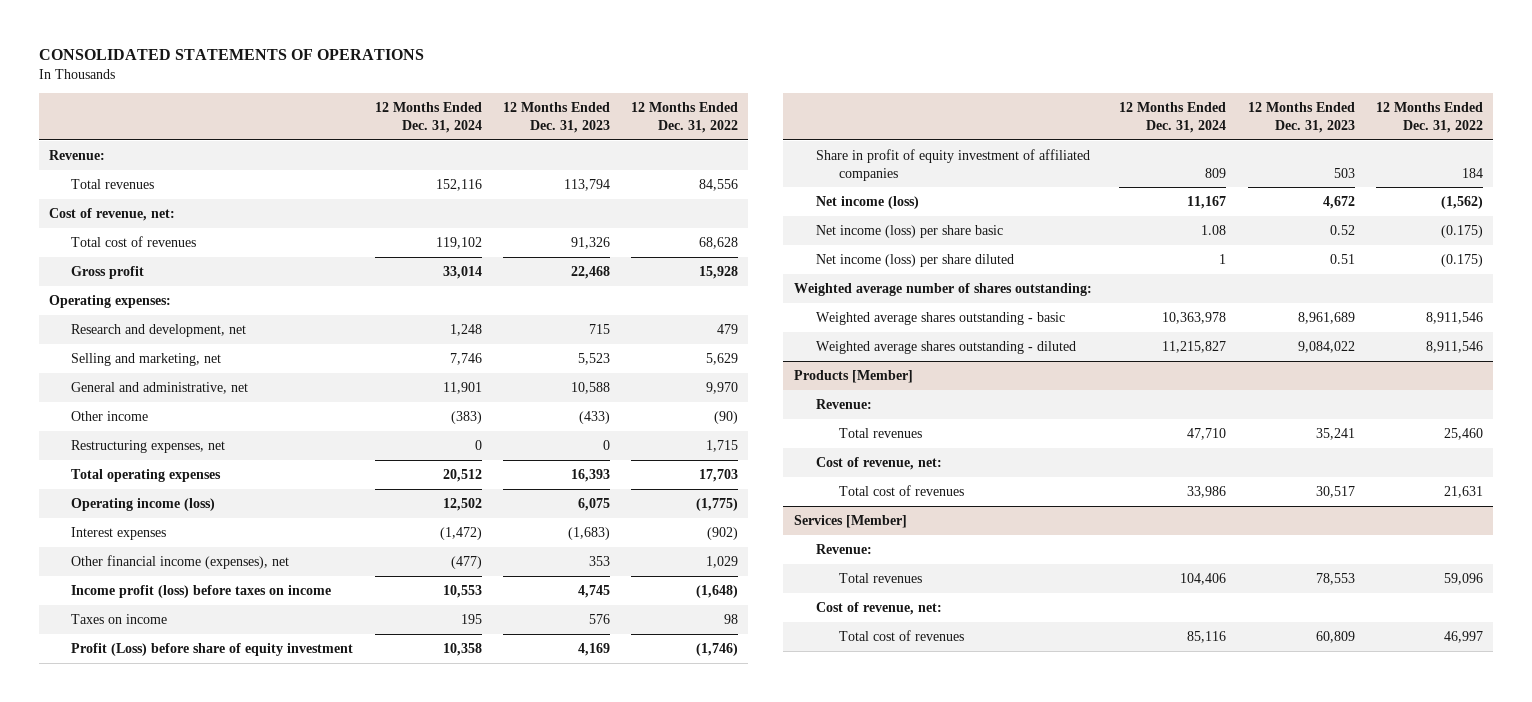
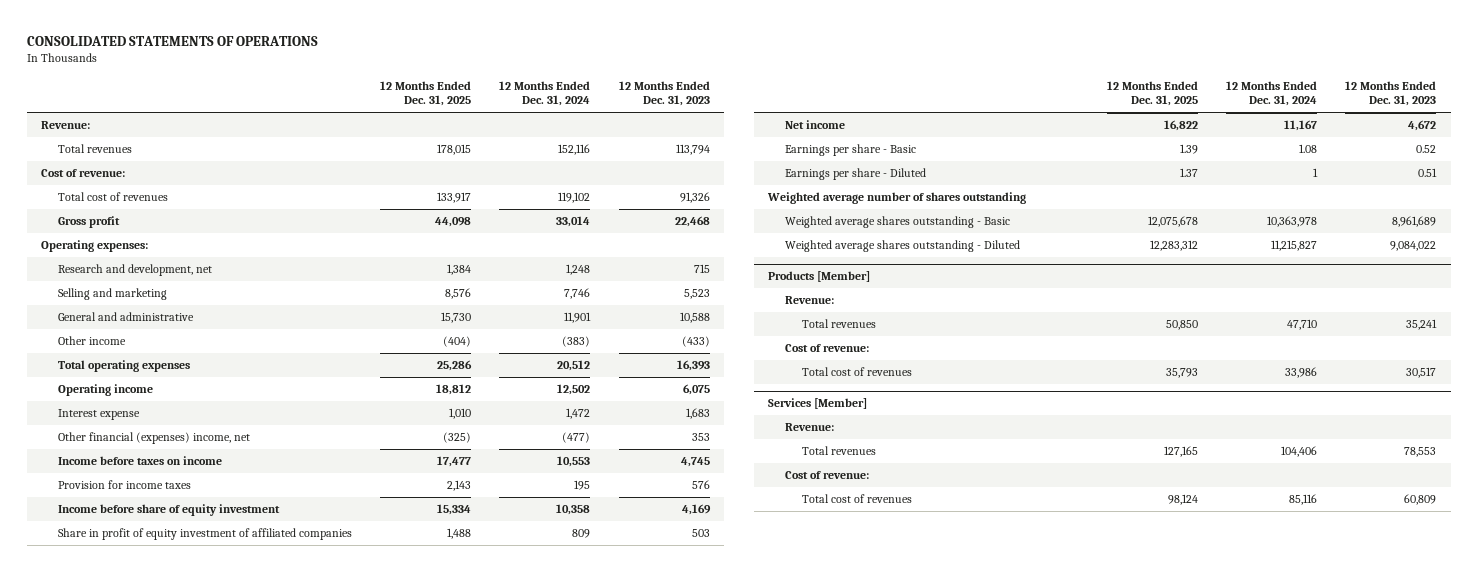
[630,102,738,133] 12 Months Ended Dec. 31, 2022 -> none
none -> [380,80,472,107] 12 Months Ended Dec. 31, 2025
[49,207,176,221] Cost of revenue, net: -> [41,168,126,177] Cost of revenue:
[71,352,222,366] Selling and marketing, net -> [58,287,168,300] Selling and marketing
[71,381,249,394] General and administrative, net -> [58,311,195,321] General and administrative
[71,439,226,453] Restructuring expenses, net -> none
[71,497,216,511] Operating income (loss) -> [58,383,154,396] Operating income
[71,526,167,540] Interest expenses -> [58,408,141,420] Interest expense
[439,526,482,540] (1,472) -> [566,407,591,419] 1,472
[567,526,610,540] (1,683) -> [685,407,710,419] 1,683
[71,554,290,569] Other financial income (expenses), net -> [58,431,251,444] Other financial (expenses) income, net
[71,584,332,598] Income profit (loss) before taxes on income -> [58,455,223,465] Income before taxes on income
[71,613,168,624] Taxes on income -> [58,479,192,489] Provision for income taxes
[71,642,354,656] Profit (Loss) before share of equity investment -> [58,503,281,516] Income before share of equity investment
[816,195,920,209] Net income (loss) -> [784,119,845,129] Net income
[816,224,1004,238] Net income (loss) per share basic -> [784,143,916,156] Earnings per share - Basic
[816,253,1015,267] Net income (loss) per share diluted -> [784,167,926,180] Earnings per share - Diluted
[793,282,1092,296] Weighted average number of shares outstanding: -> [766,191,1026,204] Weighted average number of shares outstanding
[816,311,1066,325] Weighted average shares outstanding - basic -> [784,215,1010,228] Weighted average shares outstanding - Basic
[816,340,1077,354] Weighted average shares outstanding - diluted -> [784,239,1020,252] Weighted average shares outstanding - Diluted
[816,456,943,470] Cost of revenue, net: -> [784,343,869,352] Cost of revenue:
[816,601,943,615] Cost of revenue, net: -> [784,470,869,479] Cost of revenue:

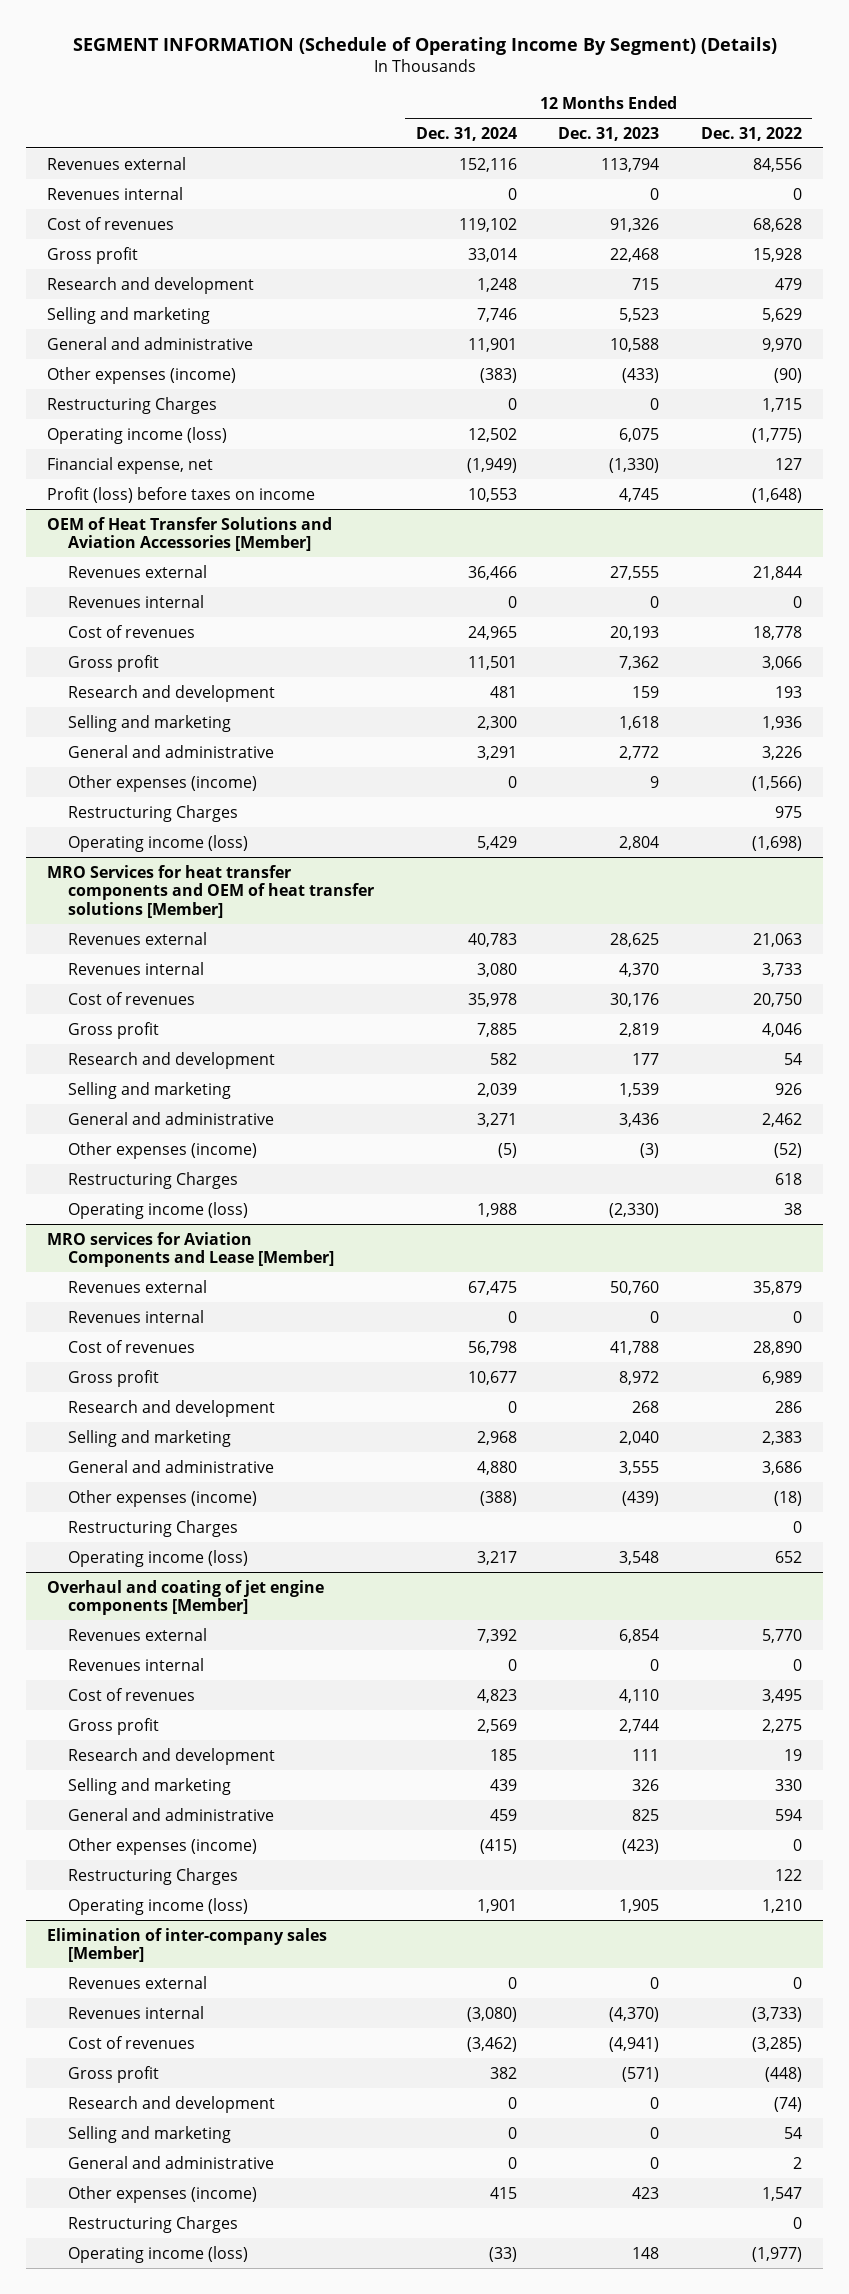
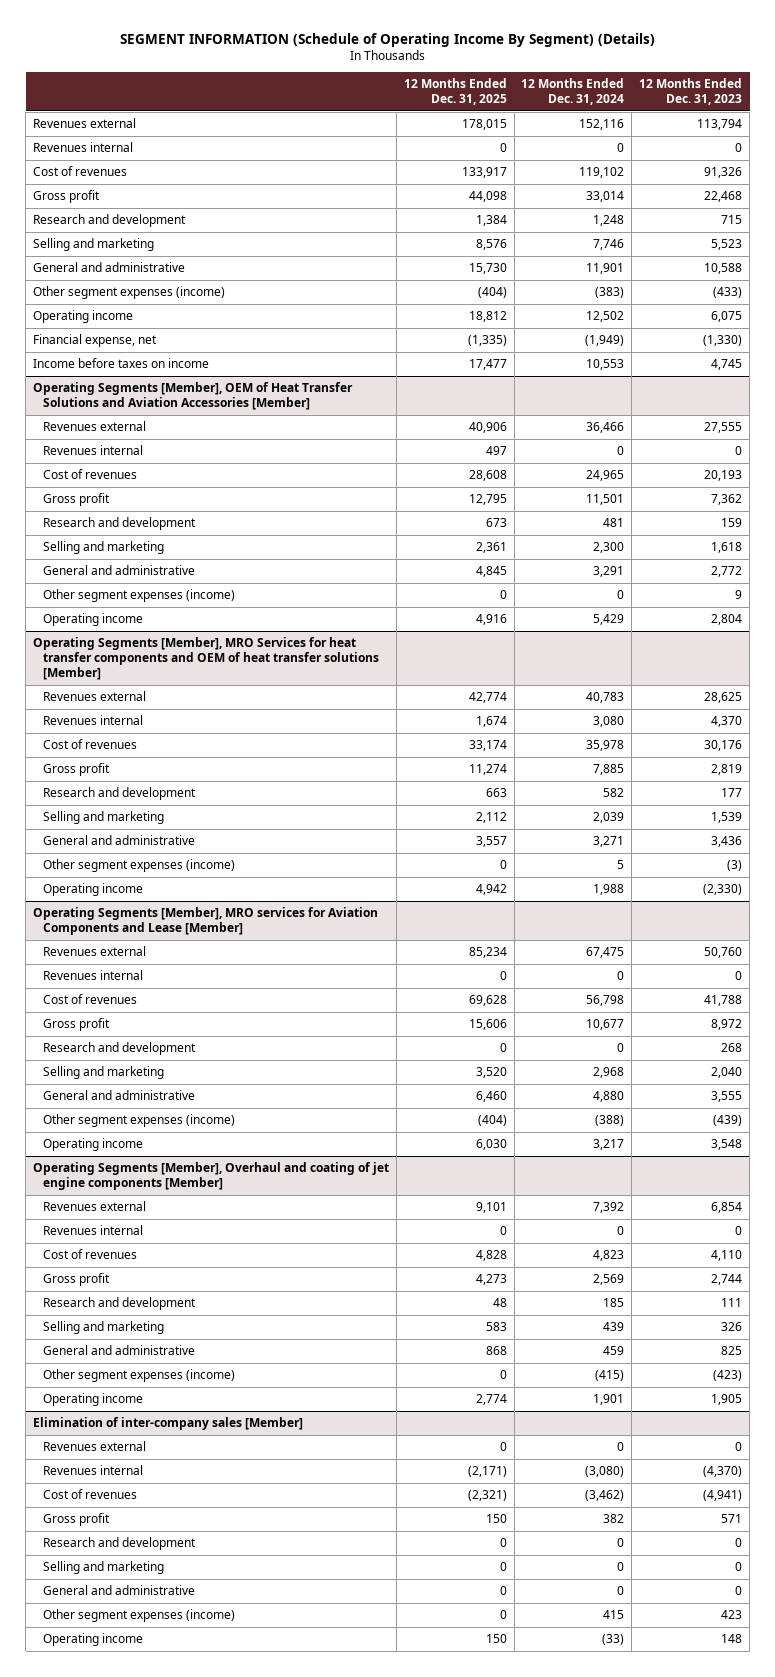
[700,126,802,141] Dec. 31, 2022 -> none
none -> [403,78,507,105] 12 Months Ended Dec. 31, 2025
[47,396,218,414] Restructuring Charges -> none
[47,366,237,384] Other expenses (income) -> [33,286,226,300] Other segment expenses (income)
[47,426,228,444] Operating income (loss) -> [33,310,134,324] Operating income
[47,486,316,503] Profit (loss) before taxes on income -> [33,358,210,369] Income before taxes on income
[47,516,333,552] OEM of Heat Transfer Solutions and Aviation Accessories [Member] -> [33,382,354,411] Operating Segments [Member], OEM of Heat Transfer Solutions and Aviation Accessories [Member]
[68,804,239,822] Restructuring Charges -> none
[68,774,258,792] Other expenses (income) -> [43,589,236,603] Other segment expenses (income)
[68,834,249,852] Operating income (loss) -> [43,613,144,627] Operating income
[47,864,375,918] MRO Services for heat transfer components and OEM of heat transfer solutions [Member] -> [33,637,380,681] Operating Segments [Member], MRO Services for heat transfer components and OEM of heat transfer solutions [Member]
[68,1171,239,1189] Restructuring Charges -> none
[68,1141,258,1159] Other expenses (income) -> [43,859,236,873] Other segment expenses (income)
[497,1142,517,1158] (5) -> [617,860,625,870] 5
[68,1201,249,1219] Operating income (loss) -> [43,883,144,897] Operating income
[47,1231,335,1268] MRO services for Aviation Components and Lease [Member] -> [33,907,379,936] Operating Segments [Member], MRO services for Aviation Components and Lease [Member]
[68,1519,239,1537] Restructuring Charges -> none
[68,1489,258,1507] Other expenses (income) -> [43,1114,236,1128] Other segment expenses (income)
[68,1549,249,1567] Operating income (loss) -> [43,1138,144,1152] Operating income
[47,1579,325,1616] Overhaul and coating of jet engine components [Member] -> [33,1162,390,1191] Operating Segments [Member], Overhaul and coating of jet engine components [Member]
[68,1867,239,1885] Restructuring Charges -> none
[68,1837,258,1855] Other expenses (income) -> [43,1369,236,1383] Other segment expenses (income)
[68,1897,249,1915] Operating income (loss) -> [43,1393,144,1407] Operating income
[622,2066,660,2082] (571) -> [721,1514,743,1524] 571
[68,2215,239,2233] Restructuring Charges -> none
[68,2185,258,2203] Other expenses (income) -> [43,1609,236,1623] Other segment expenses (income)
[68,2245,249,2263] Operating income (loss) -> [43,1633,144,1647] Operating income

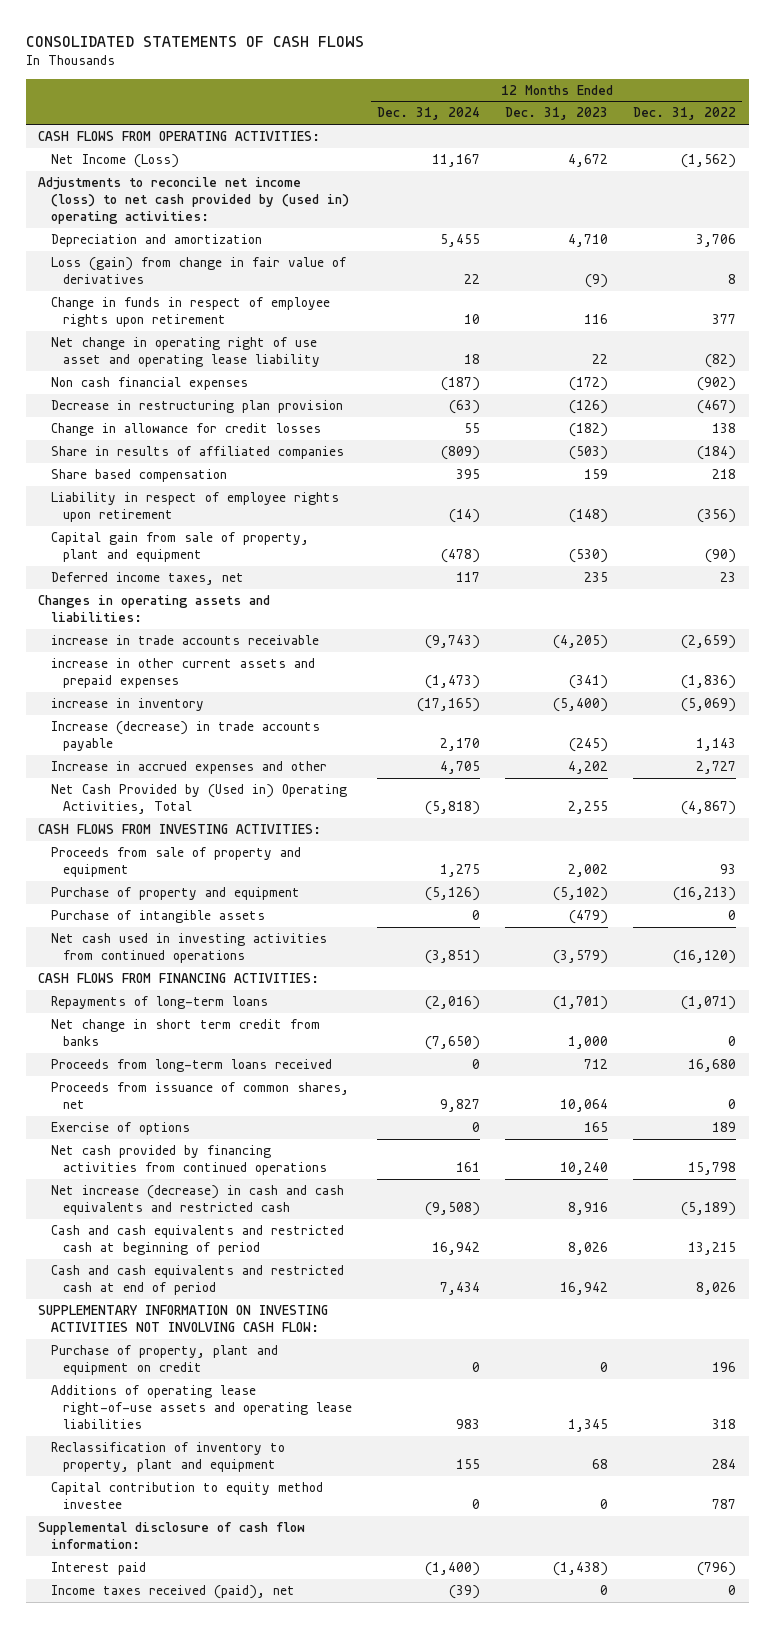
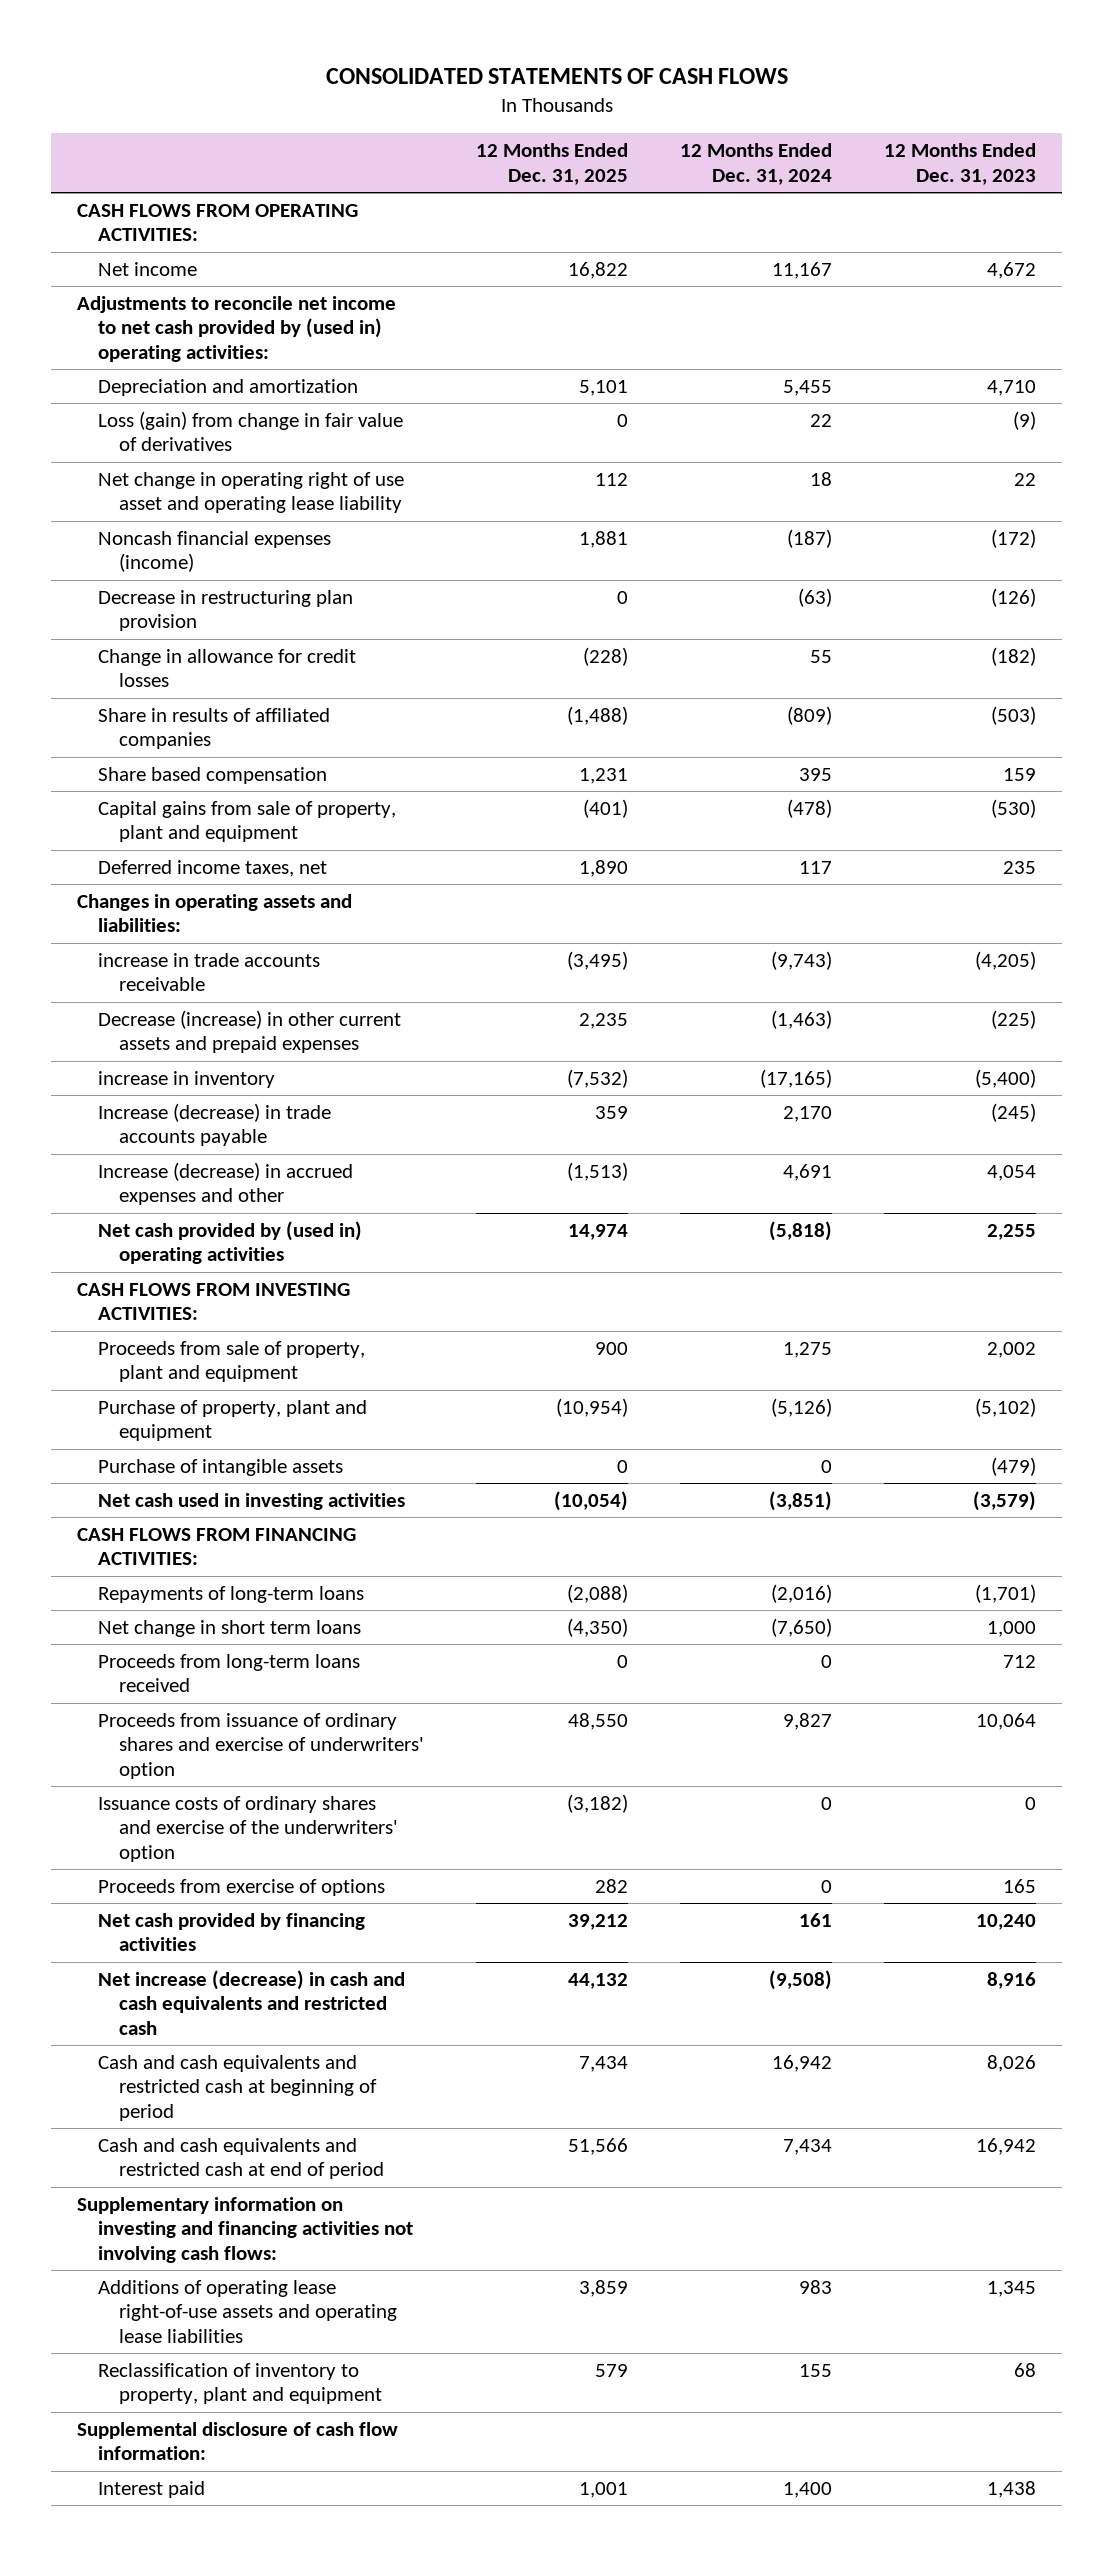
[633,107,737,121] Dec. 31, 2022 -> none
none -> [476,143,629,185] 12 Months Ended Dec. 31, 2025
[50,154,179,169] Net Income (Loss) -> [98,262,198,277] Net income
[38,177,349,224] Adjustments to reconcile net income (loss) to net cash provided by (used in) operating activities: -> [77,296,397,362] Adjustments to reconcile net income to net cash provided by (used in) operating activities:
[50,297,330,327] Change in funds in respect of employee rights upon retirement -> none
[50,377,248,391] Non cash financial expenses -> [98,531,332,573] Noncash financial expenses (income)
[50,492,339,522] Liability in respect of employee rights upon retirement -> none
[50,532,309,562] Capital gain from sale of property, plant and equipment -> [98,801,397,843] Capital gains from sale of property, plant and equipment
[50,658,315,688] increase in other current assets and prepaid expenses -> [98,1010,402,1054] Decrease (increase) in other current assets and prepaid expenses
[425,674,481,689] (1,473) -> [771,1010,833,1030] (1,463)
[569,674,609,689] (341) -> [991,1010,1037,1030] (225)
[50,761,327,775] Increase in accrued expenses and other -> [98,1162,354,1206] Increase (decrease) in accrued expenses and other
[440,761,481,775] 4,705 -> [783,1164,833,1182] 4,691
[568,761,609,775] 4,202 -> [987,1165,1037,1182] 4,054
[50,784,347,814] Net Cash Provided by (Used in) Operating Activities, Total -> [98,1221,363,1265] Net cash provided by (used in) operating activities
[50,847,301,877] Proceeds from sale of property and equipment -> [98,1341,366,1383] Proceeds from sale of property, plant and equipment
[50,887,300,901] Purchase of property and equipment -> [98,1400,368,1442] Purchase of property, plant and equipment
[50,933,327,963] Net cash used in investing activities from continued operations -> [98,1493,406,1511] Net cash used in investing activities
[50,1019,320,1046] Net change in short term credit from banks -> [98,1620,362,1638] Net change in short term loans
[50,1082,349,1109] Proceeds from issuance of common shares, net -> [98,1713,425,1779] Proceeds from issuance of ordinary shares and exercise of underwriters' option
none -> [98,1796,399,1862] Issuance costs of ordinary shares and exercise of the underwriters' option
[50,1122,190,1136] Exercise of options -> [98,1879,386,1897] Proceeds from exercise of options
[50,1145,328,1175] Net cash provided by financing activities from continued operations -> [98,1913,366,1952] Net cash provided by financing activities
[50,1345,278,1375] Purchase of property, plant and equipment on credit -> none
[38,1305,329,1332] SUPPLEMENTARY INFORMATION ON INVESTING ACTIVITIES NOT INVOLVING CASH FLOW: -> [77,2197,414,2263] Supplementary information on investing and financing activities not involving cash flows:
[50,1482,323,1509] Capital contribution to equity method investee -> none
[50,1585,295,1600] Income taxes received (paid), net -> none
[425,1562,481,1577] (1,400) -> [783,2482,833,2499] 1,400
[553,1562,609,1577] (1,438) -> [987,2481,1037,2499] 1,438

